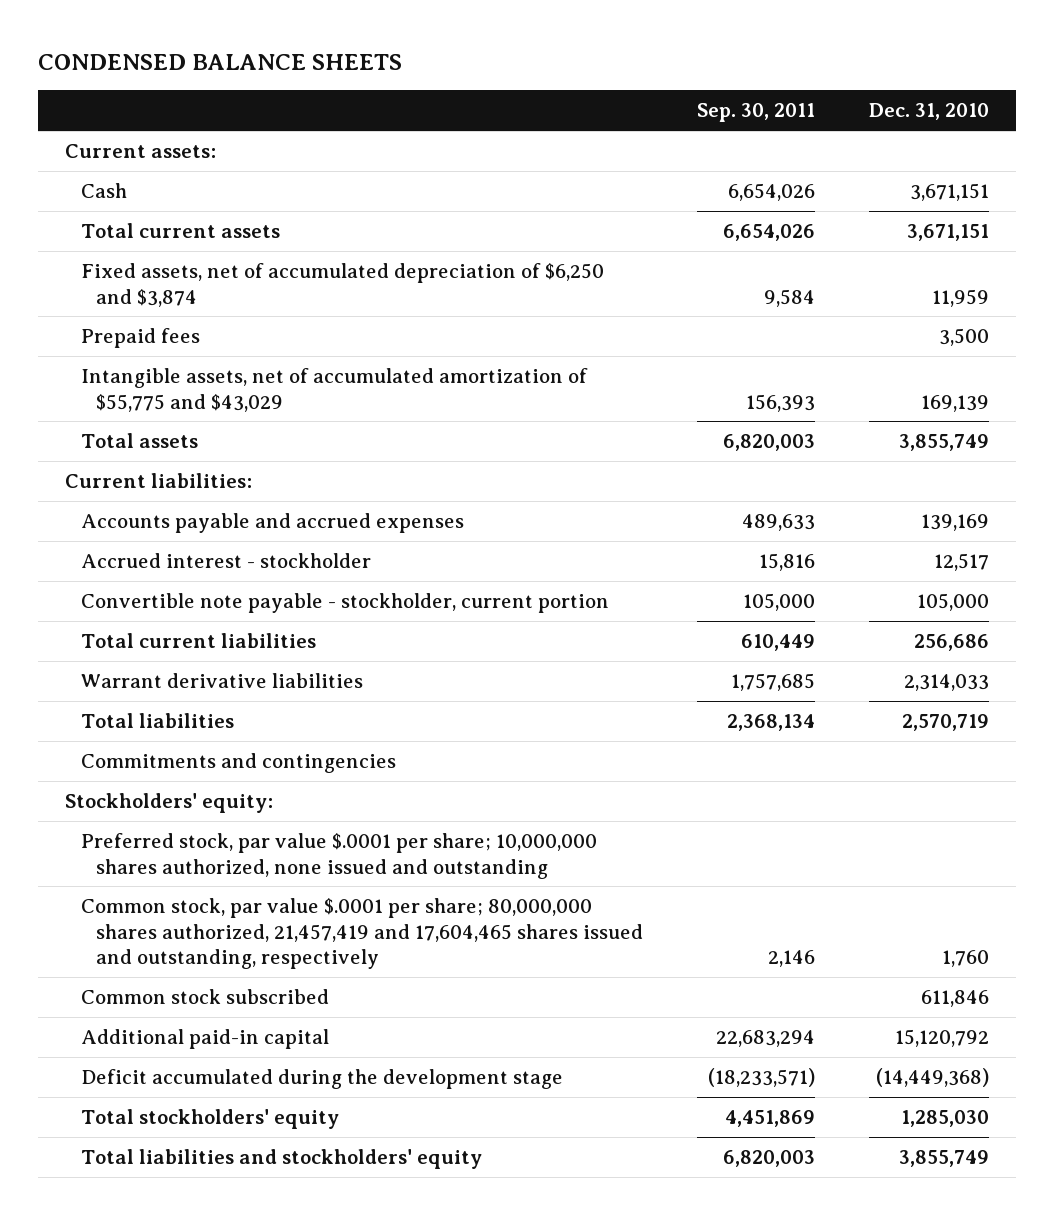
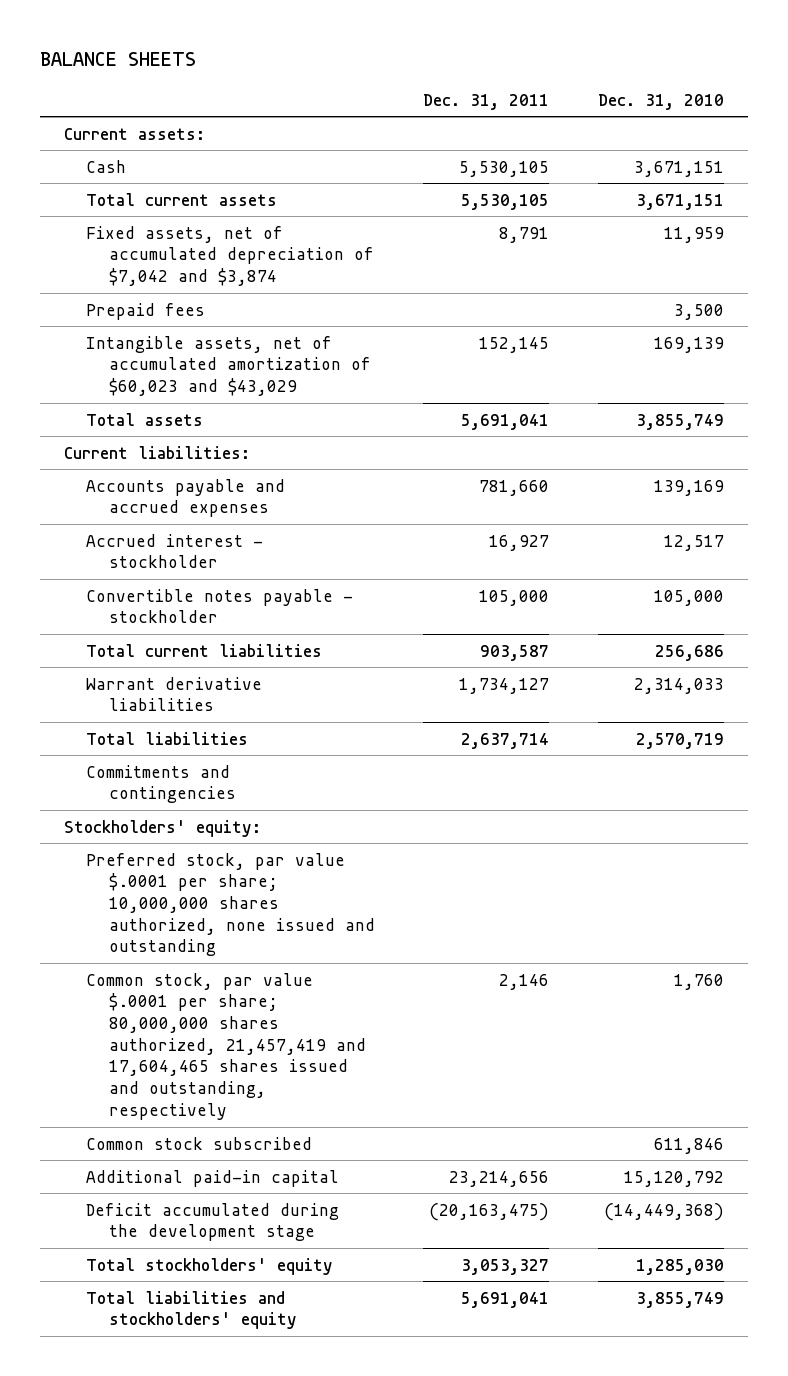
[38,53,403,70] CONDENSED BALANCE SHEETS -> [39,52,196,67] BALANCE SHEETS
[696,103,815,123] Sep. 30, 2011 -> none
none -> [423,93,550,110] Dec. 31, 2011
[80,262,604,307] Fixed assets, net of accumulated depreciation of $6,250 and $3,874 -> [86,225,374,286] Fixed assets, net of accumulated depreciation of $7,042 and $3,874
[80,367,588,412] Intangible assets, net of accumulated amortization of $55,775 and $43,029 -> [86,335,371,396] Intangible assets, net of accumulated amortization of $60,023 and $43,029
[80,592,609,613] Convertible note payable - stockholder, current portion -> [86,588,354,624] Convertible notes payable - stockholder

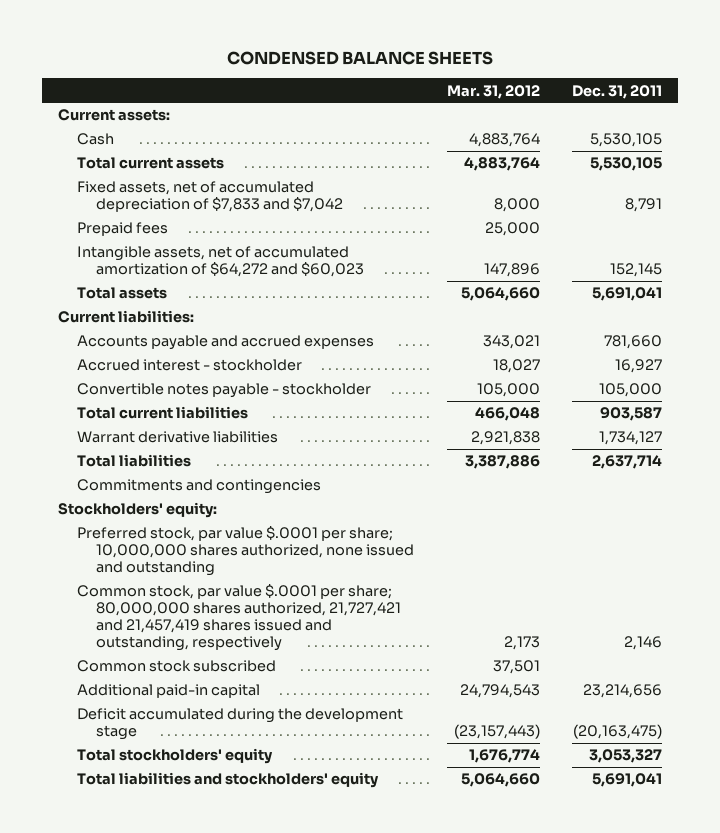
[39,52,196,67] BALANCE SHEETS -> [227,51,494,66] CONDENSED BALANCE SHEETS
[597,93,724,110] Dec. 31, 2010 -> none
none -> [446,84,540,99] Mar. 31, 2012
[86,225,374,286] Fixed assets, net of accumulated depreciation of $7,042 and $3,874 -> [77,181,344,213] Fixed assets, net of accumulated depreciation of $7,833 and $7,042
[86,335,371,396] Intangible assets, net of accumulated amortization of $60,023 and $43,029 -> [77,246,365,278] Intangible assets, net of accumulated amortization of $64,272 and $60,023
[86,972,366,1120] Common stock, par value $.0001 per share; 80,000,000 shares authorized, 21,457,419 and 17,604,465 shares issued and outstanding, respectively -> [77,584,402,652] Common stock, par value $.0001 per share; 80,000,000 shares authorized, 21,727,421 and 21,457,419 shares issued and outstanding, respectively

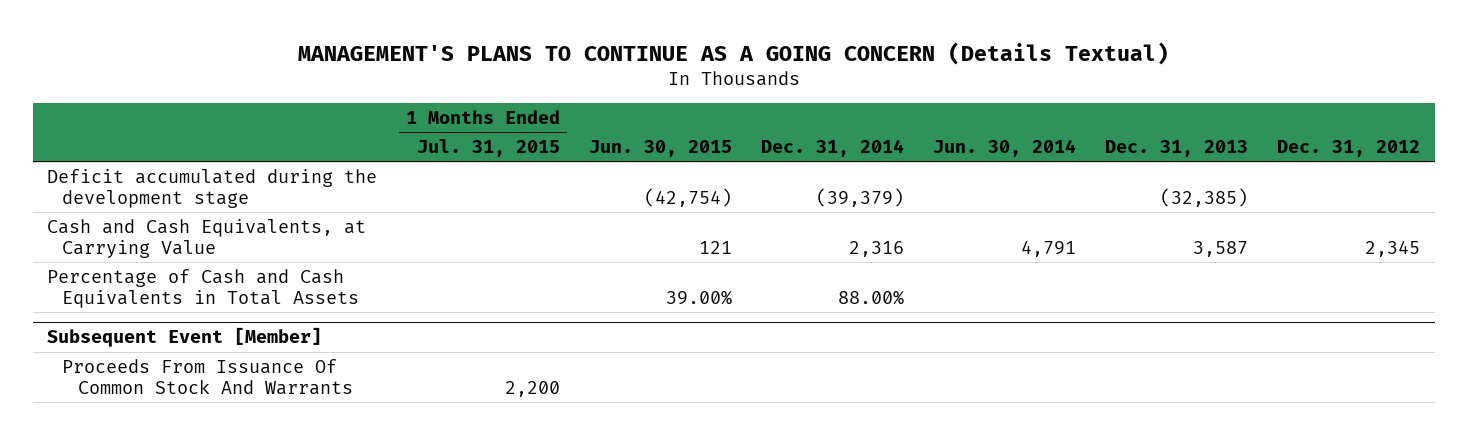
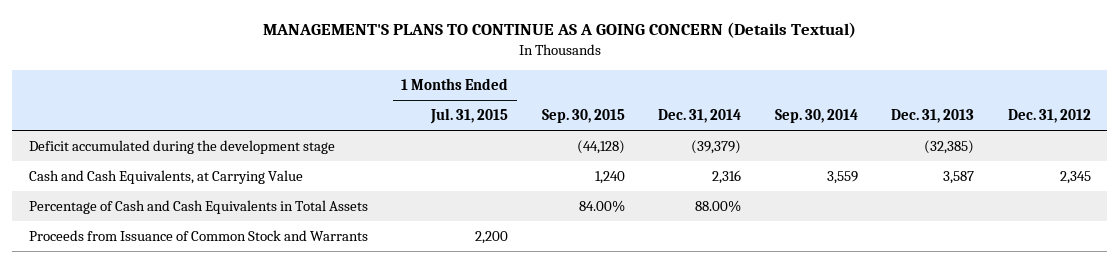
[589,139,733,157] Jun. 30, 2015 -> none
[933,138,1077,157] Jun. 30, 2014 -> none
none -> [541,109,625,124] Sep. 30, 2015
none -> [774,109,858,124] Sep. 30, 2014
[47,327,323,348] Subsequent Event [Member] -> none
[62,358,353,396] Proceeds From Issuance Of Common Stock And Warrants -> [28,229,368,241] Proceeds from Issuance of Common Stock and Warrants

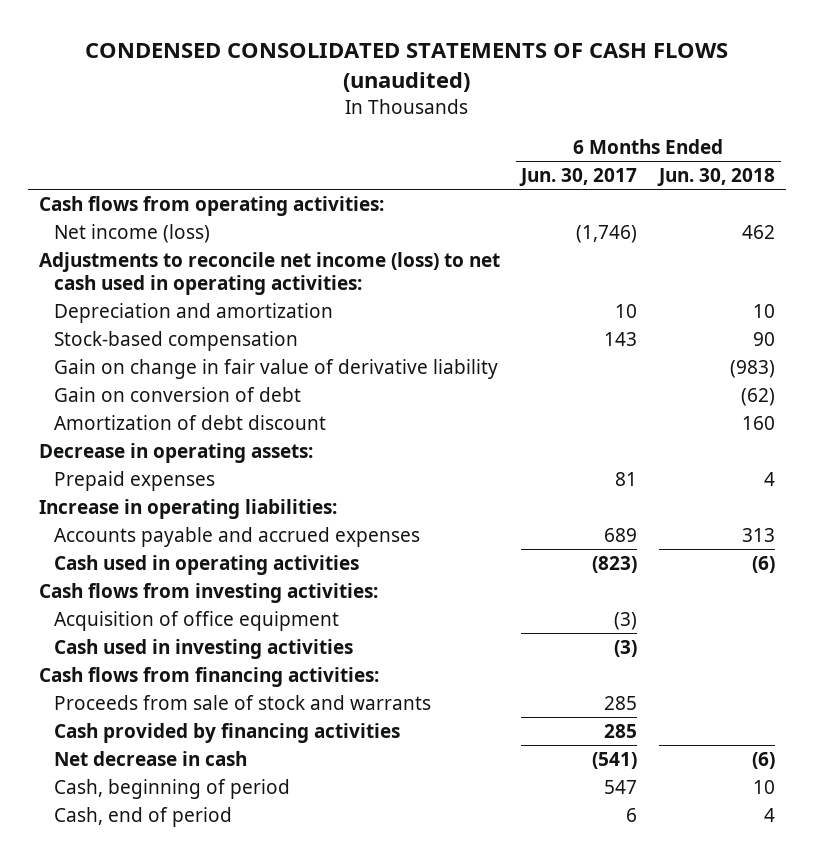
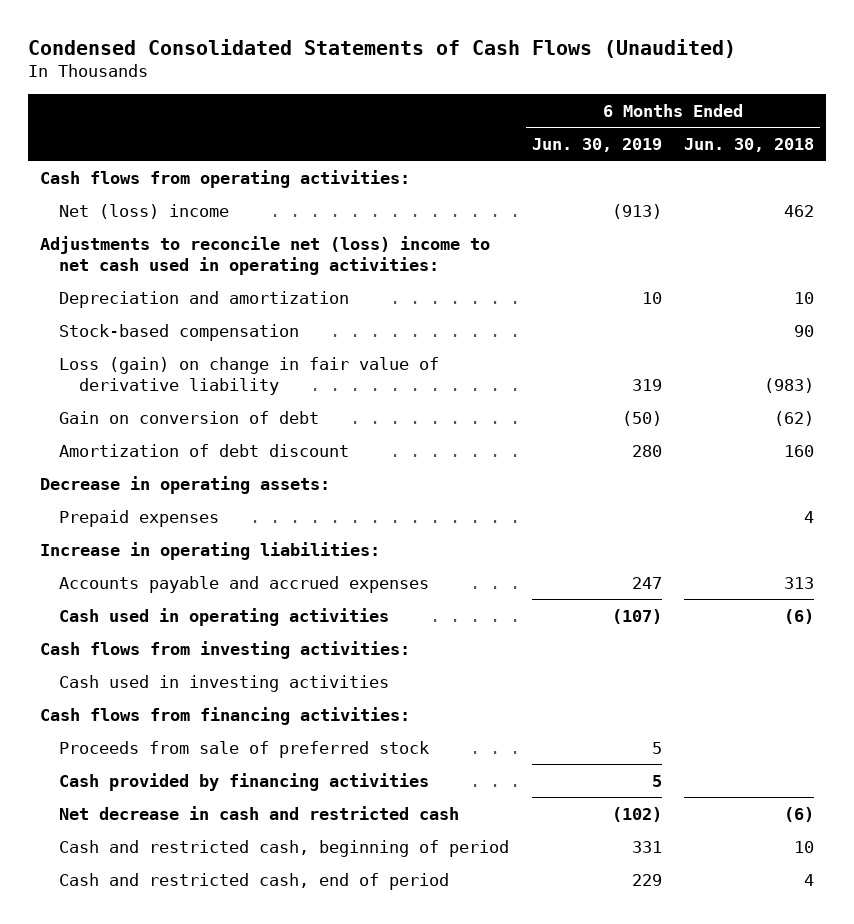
[84,42,728,92] CONDENSED CONSOLIDATED STATEMENTS OF CASH FLOWS (unaudited) -> [28,38,737,58] Condensed Consolidated Statements of Cash Flows (Unaudited)
[519,168,638,187] Jun. 30, 2017 -> none
none -> [531,137,662,152] Jun. 30, 2019
[54,224,211,244] Net income (loss) -> [59,203,230,219] Net (loss) income
[38,252,500,295] Adjustments to reconcile net income (loss) to net cash used in operating activities: -> [39,235,490,275] Adjustments to reconcile net (loss) income to net cash used in operating activities:
[54,359,499,380] Gain on change in fair value of derivative liability -> [59,356,440,395] Loss (gain) on change in fair value of derivative liability
[54,611,340,632] Acquisition of office equipment -> none
[54,695,432,711] Proceeds from sale of stock and warrants -> [59,740,430,758] Proceeds from sale of preferred stock
[54,751,248,767] Net decrease in cash -> [59,805,460,820] Net decrease in cash and restricted cash
[54,779,291,800] Cash, beginning of period -> [59,839,510,857] Cash and restricted cash, beginning of period
[54,807,233,828] Cash, end of period -> [59,872,450,890] Cash and restricted cash, end of period

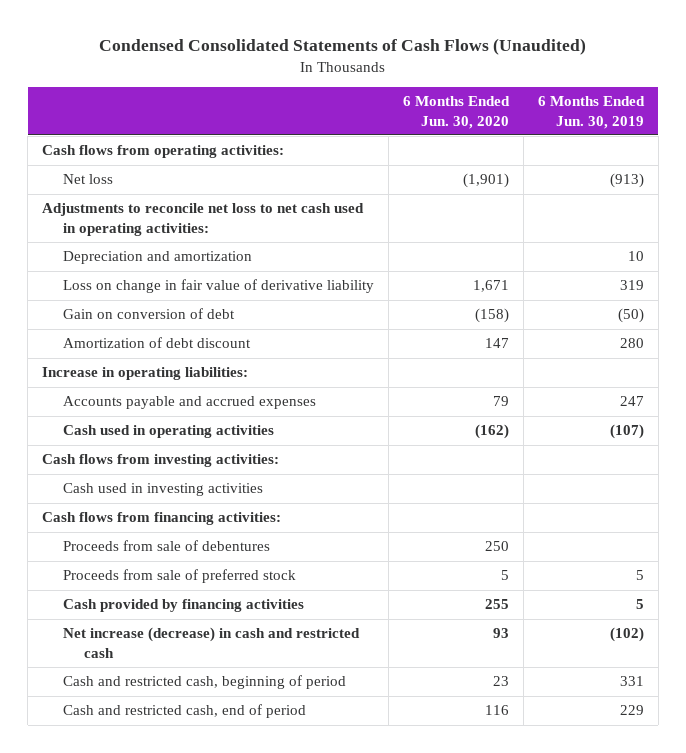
[684,137,815,152] Jun. 30, 2018 -> none
none -> [402,96,510,129] 6 Months Ended Jun. 30, 2020
[59,203,230,219] Net (loss) income -> [63,174,114,185] Net loss
[39,235,490,275] Adjustments to reconcile net (loss) income to net cash used in operating activities: -> [42,203,365,236] Adjustments to reconcile net loss to net cash used in operating activities:
[59,323,300,341] Stock-based compensation -> none
[59,356,440,395] Loss (gain) on change in fair value of derivative liability -> [63,279,375,294] Loss on change in fair value of derivative liability
[39,475,330,494] Decrease in operating assets: -> none
[59,509,220,527] Prepaid expenses -> none
none -> [63,540,271,552] Proceeds from sale of debentures
[59,805,460,820] Net decrease in cash and restricted cash -> [63,627,361,658] Net increase (decrease) in cash and restricted cash

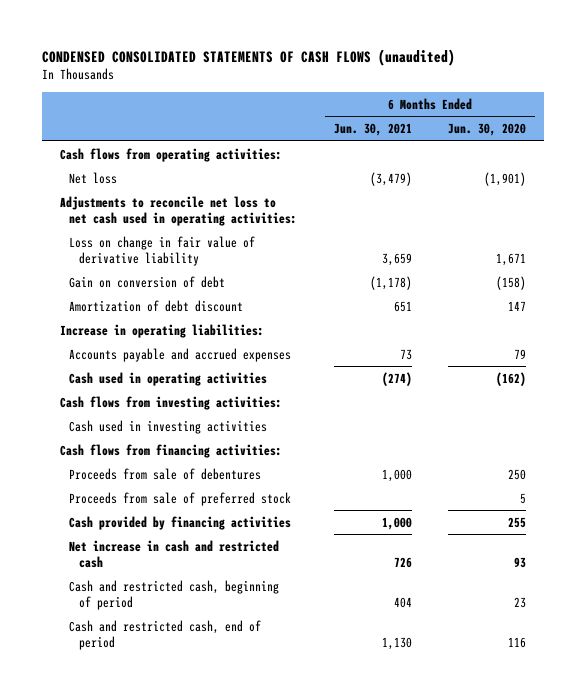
[99,38,587,56] Condensed Consolidated Statements of Cash Flows (Unaudited) -> [41,48,455,66] CONDENSED CONSOLIDATED STATEMENTS OF CASH FLOWS (unaudited)
[537,96,645,129] 6 Months Ended Jun. 30, 2019 -> none
none -> [333,123,412,137] Jun. 30, 2021
[63,251,253,265] Depreciation and amortization -> none
[63,627,361,658] Net increase (decrease) in cash and restricted cash -> [69,539,280,568] Net increase in cash and restricted cash

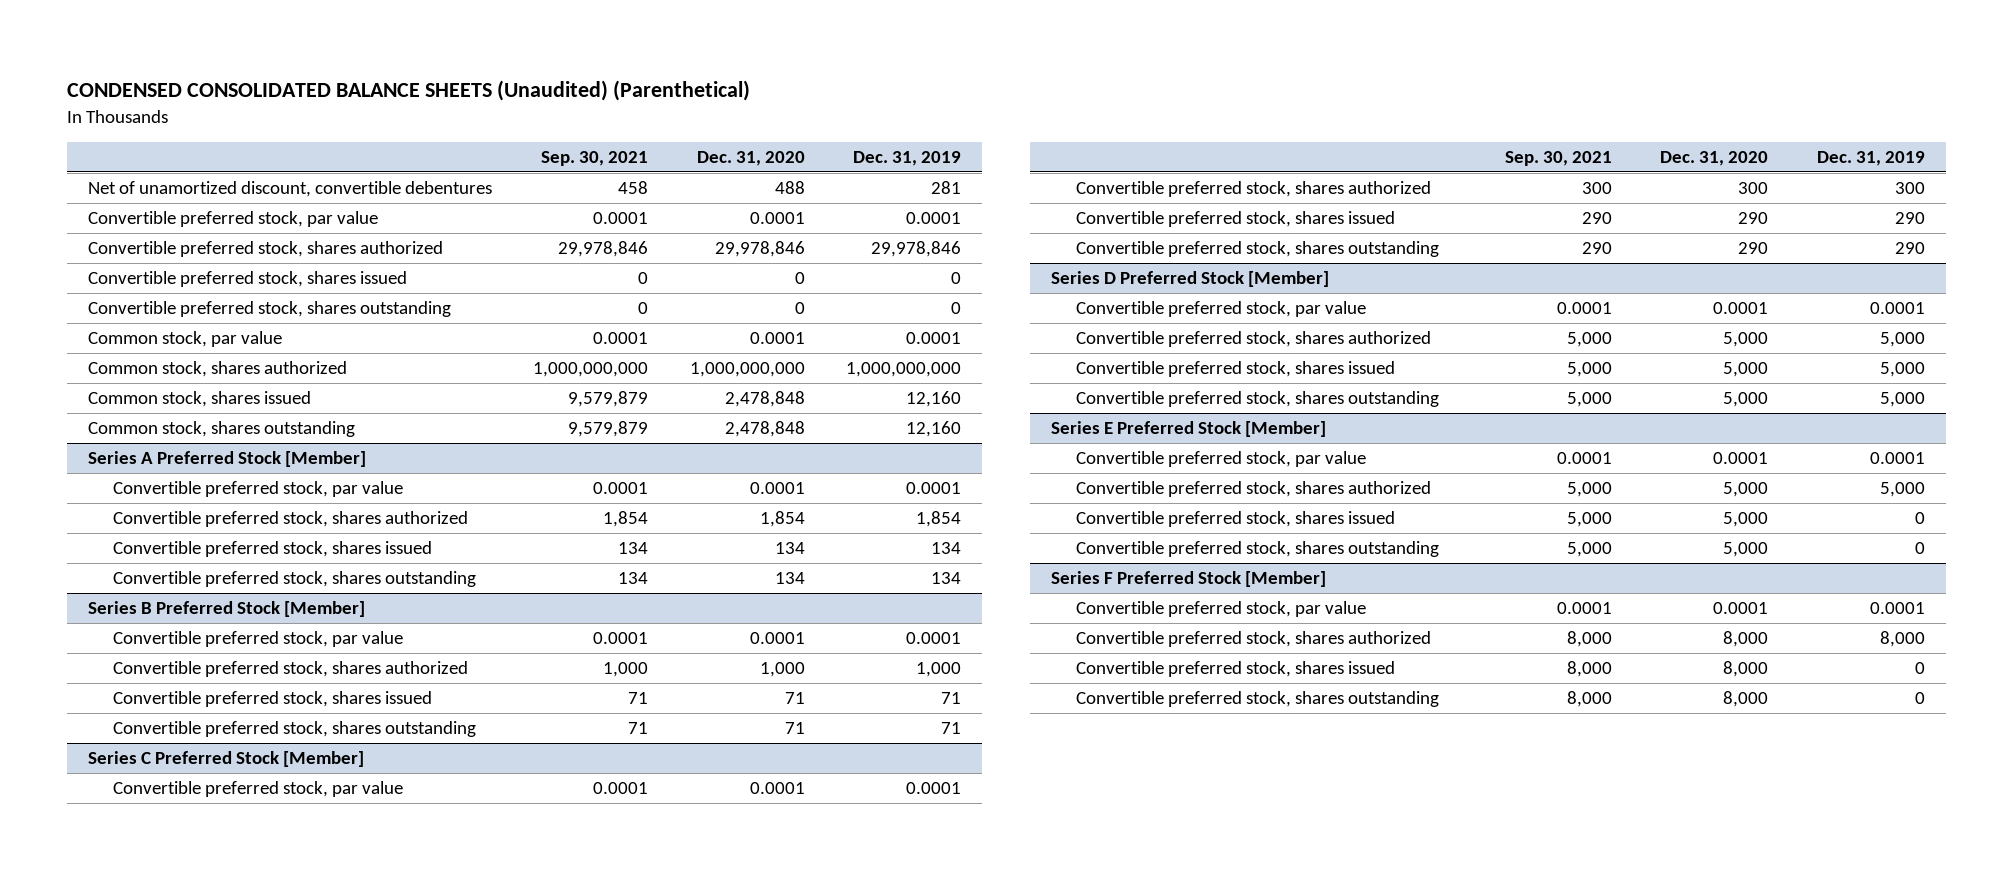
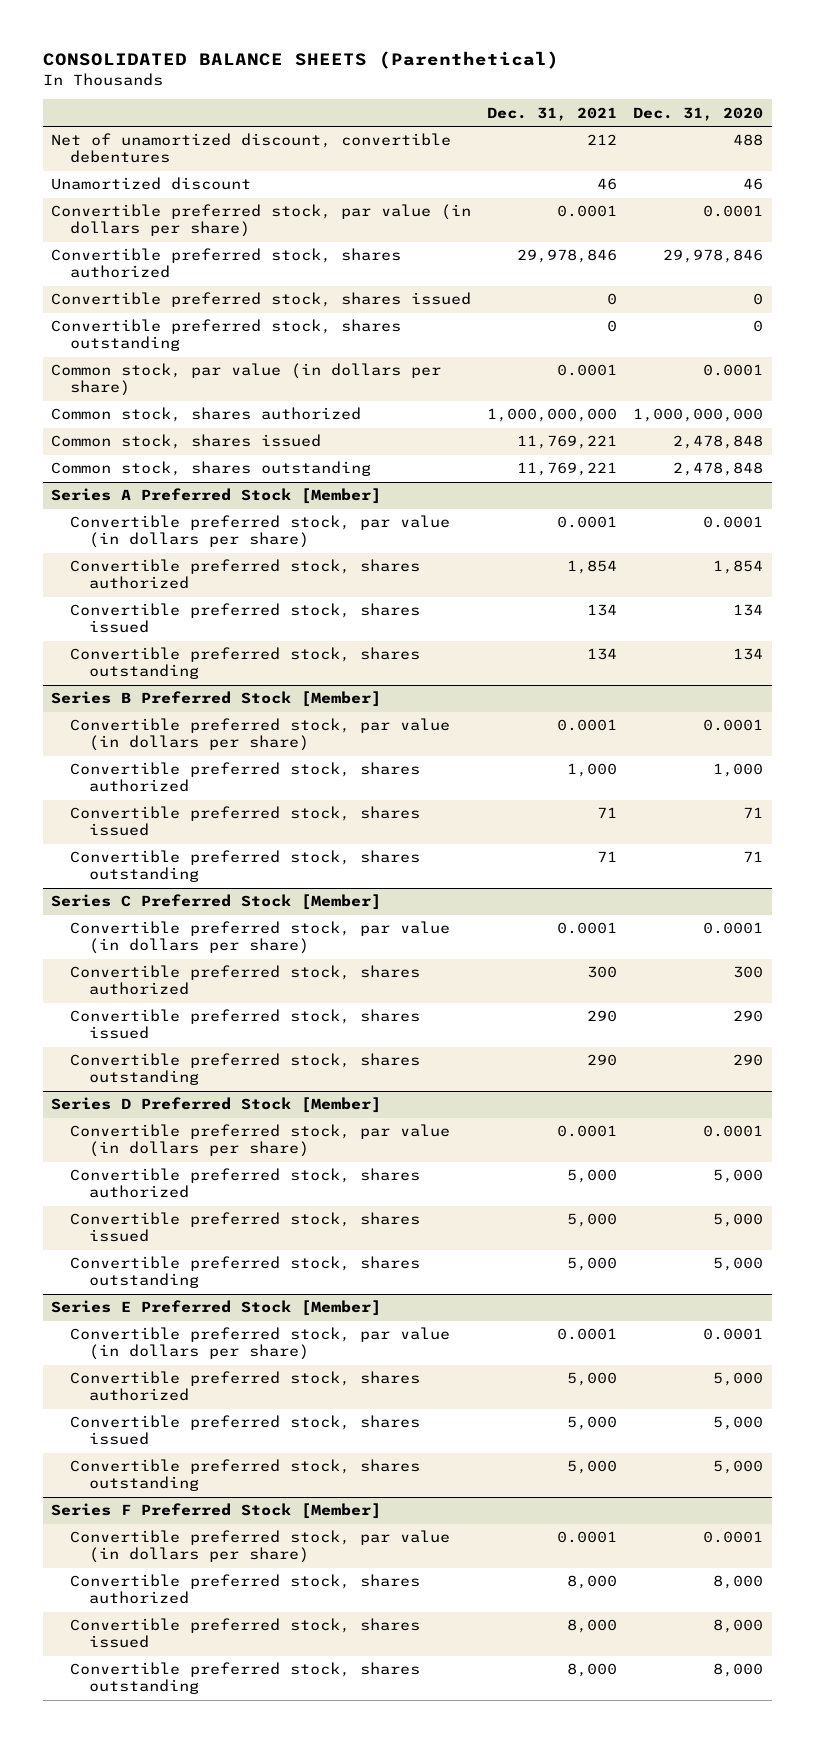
[66,79,750,101] CONDENSED CONSOLIDATED BALANCE SHEETS (Unaudited) (Parenthetical) -> [42,51,559,70] CONSOLIDATED BALANCE SHEETS (Parenthetical)
[541,150,649,166] Sep. 30, 2021 -> none
[853,150,962,166] Dec. 31, 2019 -> none
none -> [487,106,618,121] Dec. 31, 2021
none -> [50,177,251,191] Unamortized discount
[87,211,378,228] Convertible preferred stock, par value -> [50,204,471,238] Convertible preferred stock, par value (in dollars per share)
[87,331,282,348] Common stock, par value -> [50,363,441,397] Common stock, par value (in dollars per share)
[112,481,403,498] Convertible preferred stock, par value -> [70,515,451,549] Convertible preferred stock, par value (in dollars per share)
[112,631,403,648] Convertible preferred stock, par value -> [70,718,451,752] Convertible preferred stock, par value (in dollars per share)
[112,781,403,798] Convertible preferred stock, par value -> [70,921,451,955] Convertible preferred stock, par value (in dollars per share)
[1076,301,1367,318] Convertible preferred stock, par value -> [70,1124,451,1158] Convertible preferred stock, par value (in dollars per share)
[1076,451,1367,468] Convertible preferred stock, par value -> [70,1327,451,1361] Convertible preferred stock, par value (in dollars per share)
[1076,601,1367,618] Convertible preferred stock, par value -> [70,1530,451,1564] Convertible preferred stock, par value (in dollars per share)

